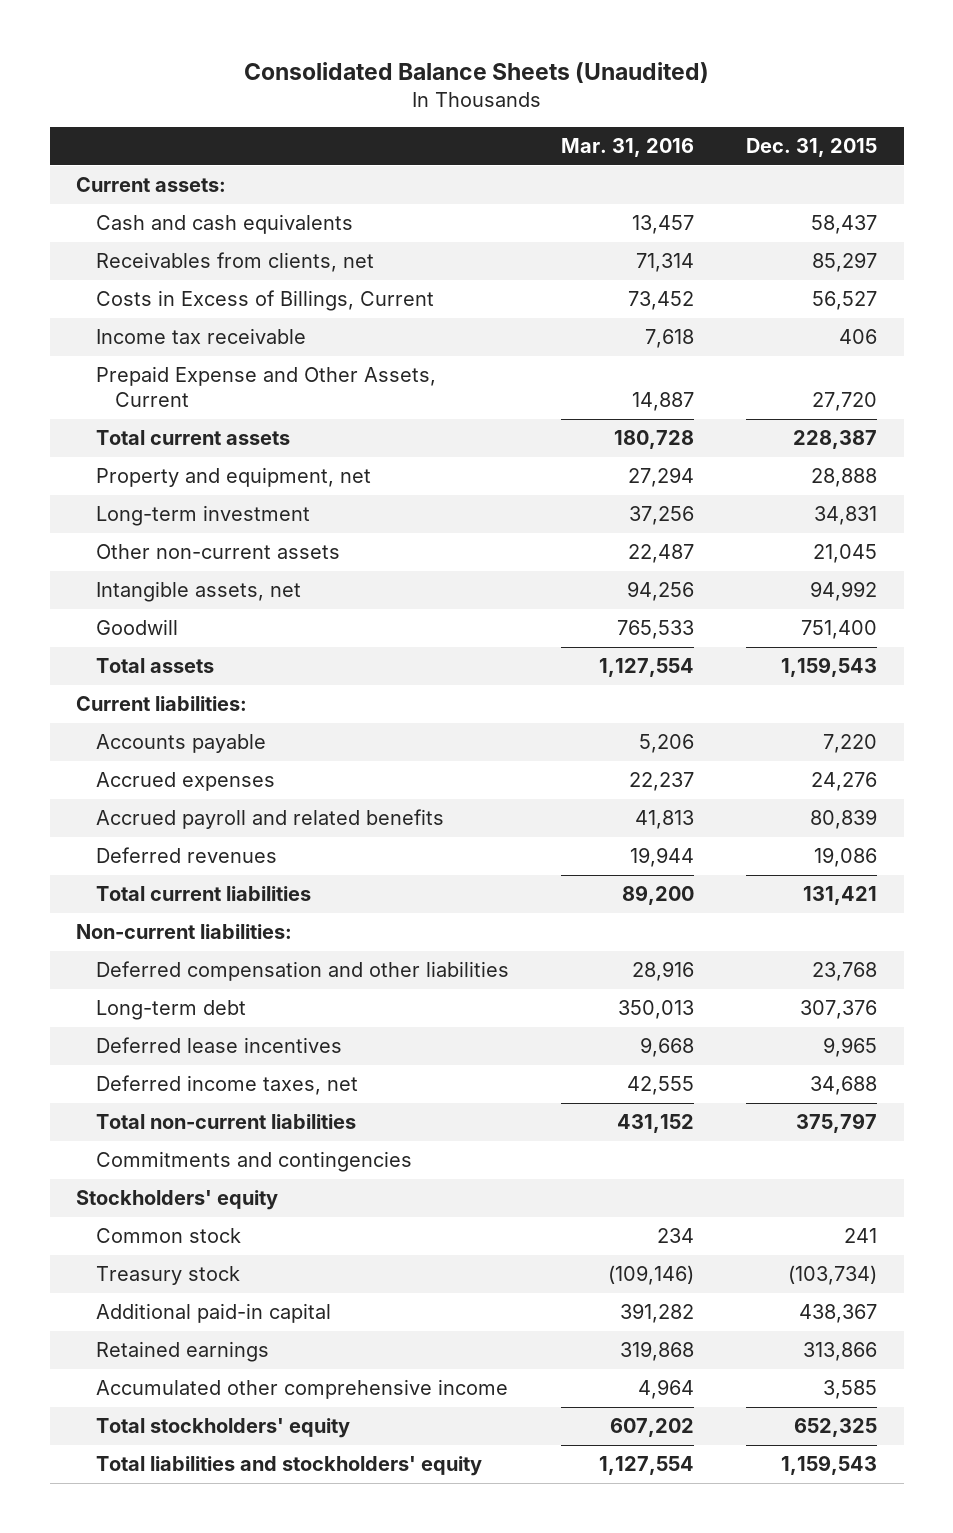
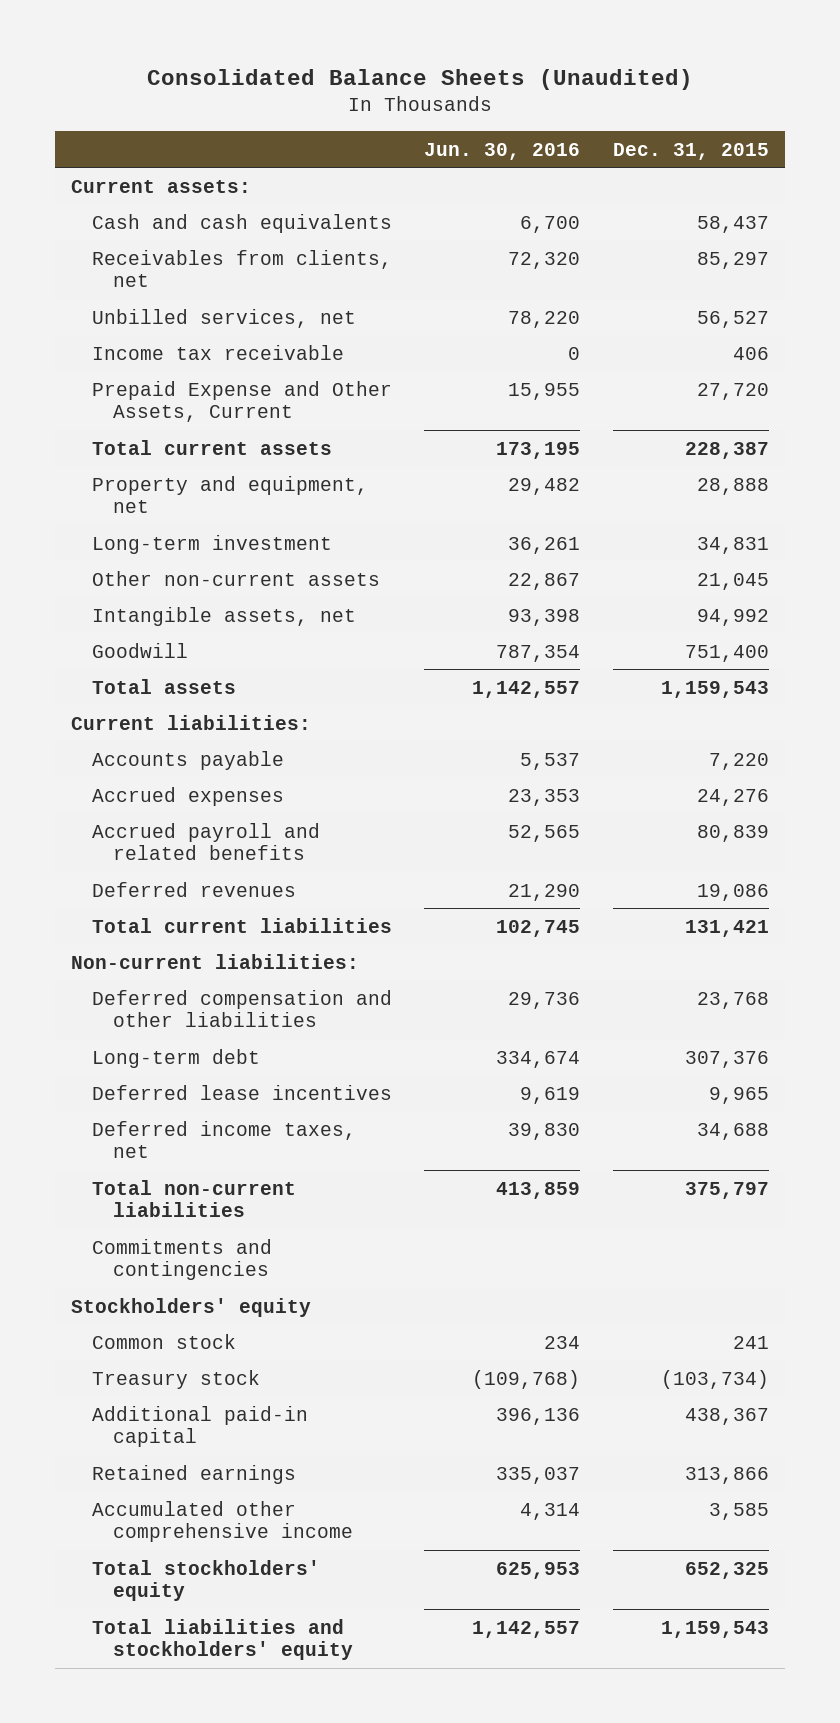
[561,138,695,158] Mar. 31, 2016 -> none
none -> [424,142,581,160] Jun. 30, 2016
[95,290,434,312] Costs in Excess of Billings, Current -> [91,308,356,328] Unbilled services, net

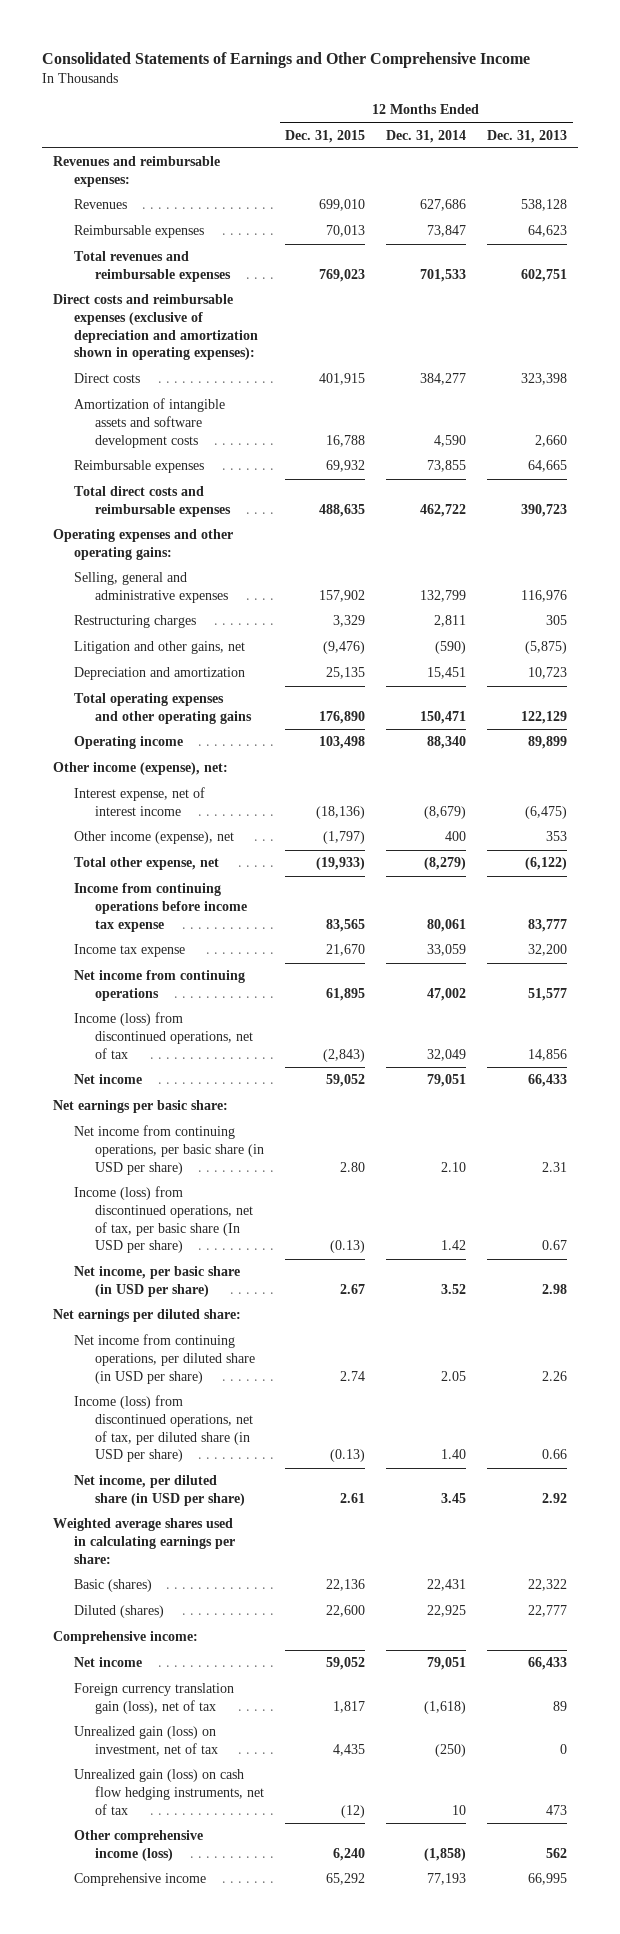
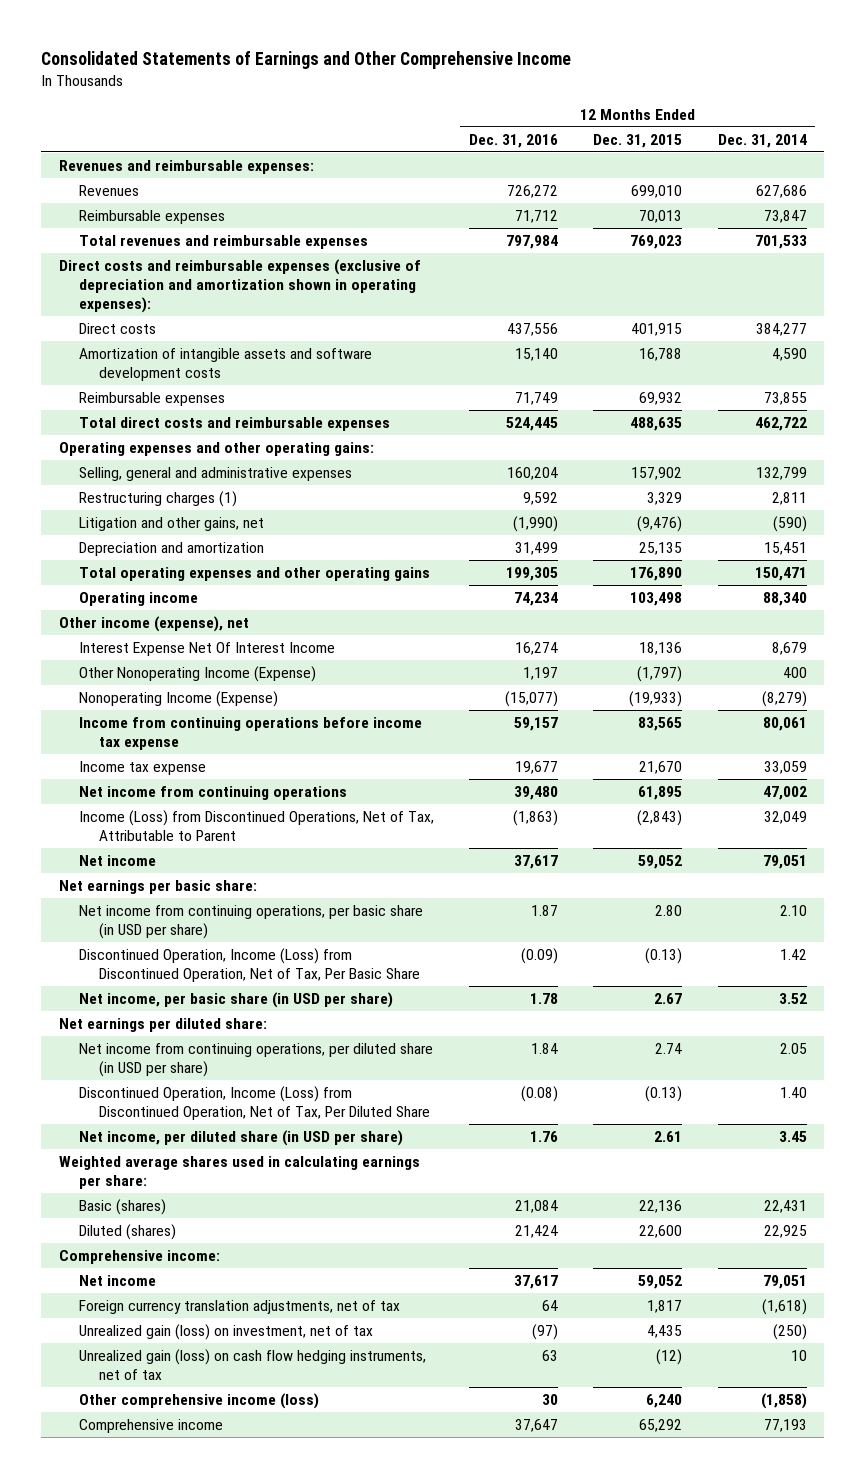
[487,129,568,143] Dec. 31, 2013 -> none
none -> [469,133,559,148] Dec. 31, 2016
[73,615,196,629] Restructuring charges -> [78,491,237,508] Restructuring charges (1)
[52,762,228,776] Other income (expense), net: -> [59,616,250,633] Other income (expense), net
[73,787,205,817] Interest expense, net of interest income -> [78,642,335,657] Interest Expense Net Of Interest Income
[316,806,366,820] (18,136) -> [639,642,683,656] 18,136
[424,806,467,820] (8,679) -> [771,642,807,656] 8,679
[73,831,234,845] Other income (expense), net -> [78,666,316,683] Other Nonoperating Income (Expense)
[73,857,219,871] Total other expense, net -> [78,691,278,708] Nonoperating Income (Expense)
[73,1012,253,1059] Income (loss) from discontinued operations, net of tax -> [78,810,434,841] Income (Loss) from Discontinued Operations, Net of Tax, Attributable to Parent
[73,1186,253,1254] Income (loss) from discontinued operations, net of tax, per basic share (In USD per share) -> [78,948,420,982] Discontinued Operation, Income (Loss) from Discontinued Operation, Net of Tax, Per Basic Share
[73,1395,253,1463] Income (loss) from discontinued operations, net of tax, per diluted share (in USD per share) -> [78,1086,430,1120] Discontinued Operation, Income (Loss) from Discontinued Operation, Net of Tax, Per Diluted Share
[73,1683,234,1715] Foreign currency translation gain (loss), net of tax -> [78,1300,400,1315] Foreign currency translation adjustments, net of tax

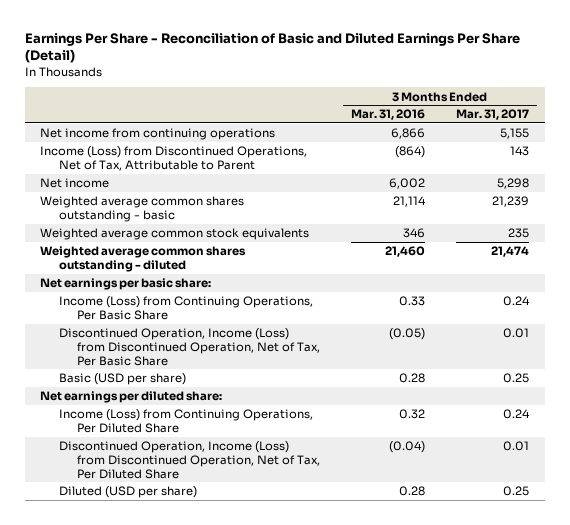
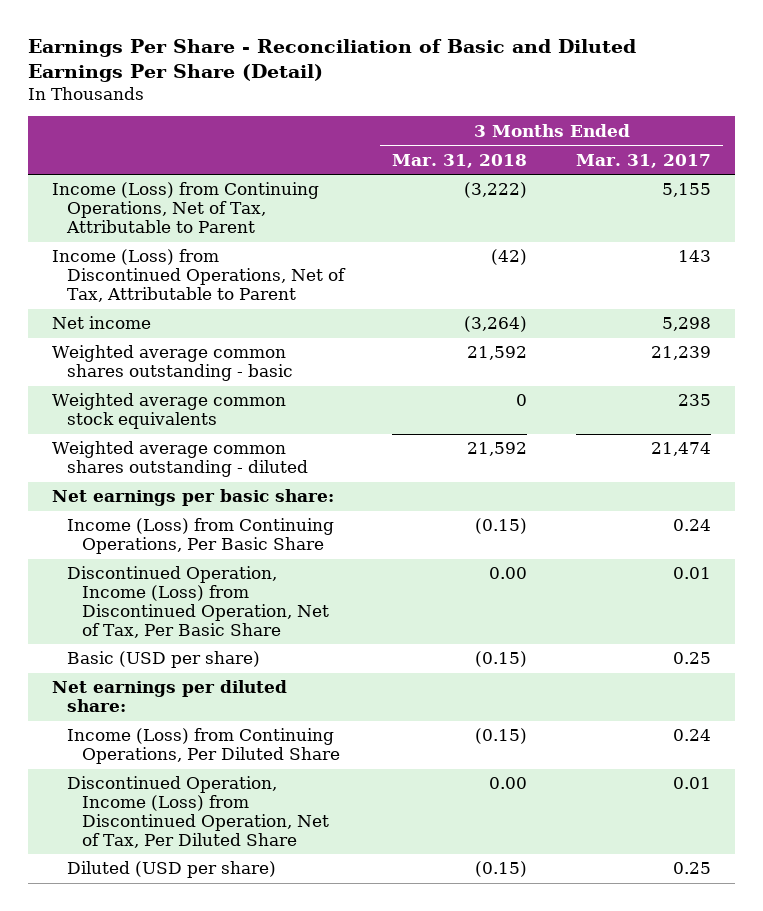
[351,109,426,121] Mar. 31, 2016 -> none
none -> [392,153,528,168] Mar. 31, 2018
[40,128,276,141] Net income from continuing operations -> [51,182,319,234] Income (Loss) from Continuing Operations, Net of Tax, Attributable to Parent

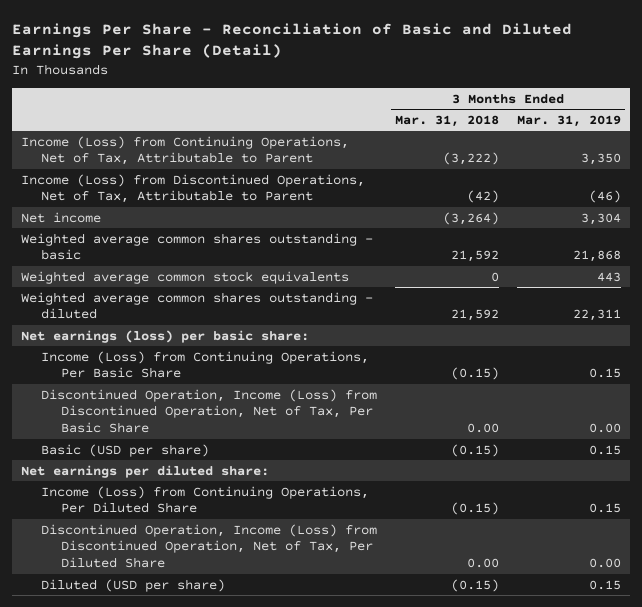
[575,153,711,168] Mar. 31, 2017 -> none
none -> [516,114,621,127] Mar. 31, 2019
[51,489,334,507] Net earnings per basic share: -> [21,329,310,343] Net earnings (loss) per basic share:

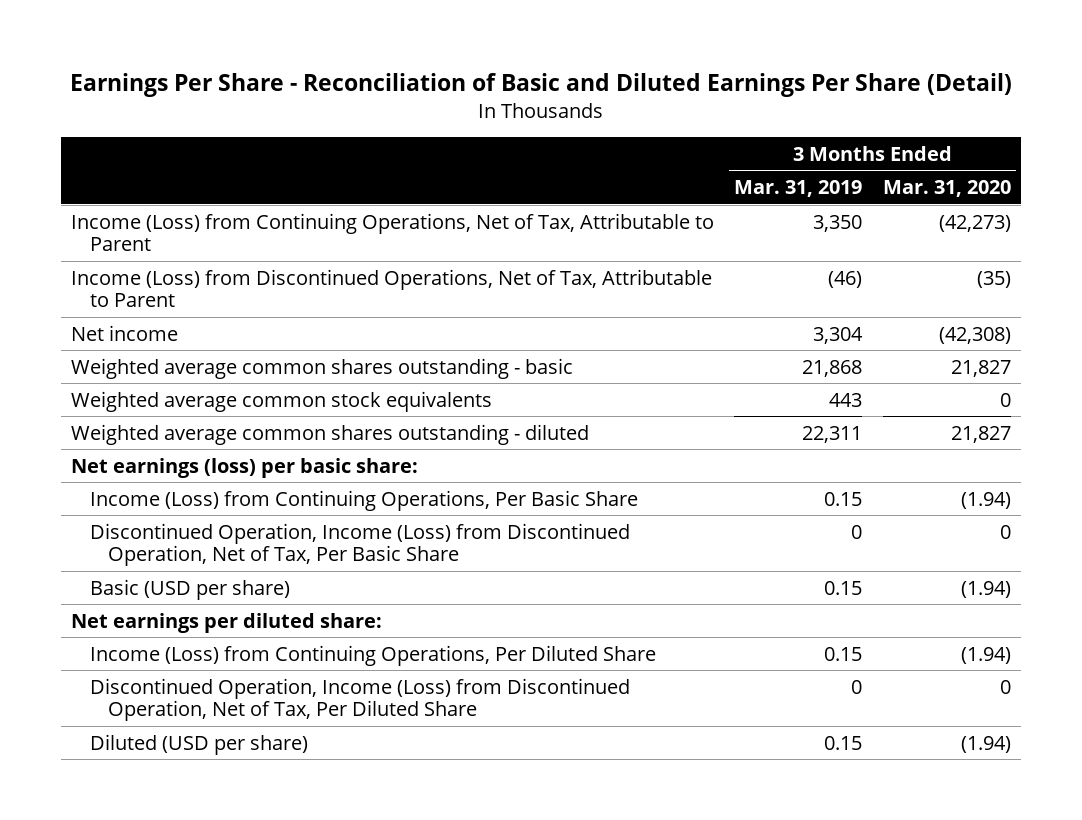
[394,114,499,127] Mar. 31, 2018 -> none
none -> [882,180,1011,198] Mar. 31, 2020
[588,423,621,434] 0.00 -> [851,524,863,539] 0
[588,558,621,569] 0.00 -> [851,679,863,694] 0

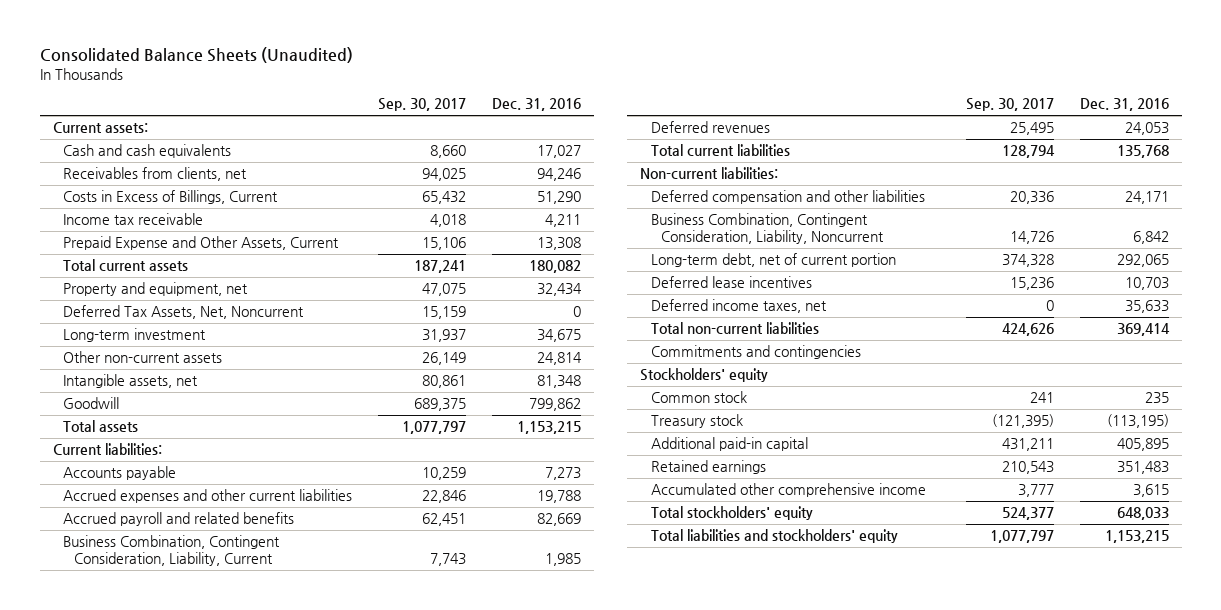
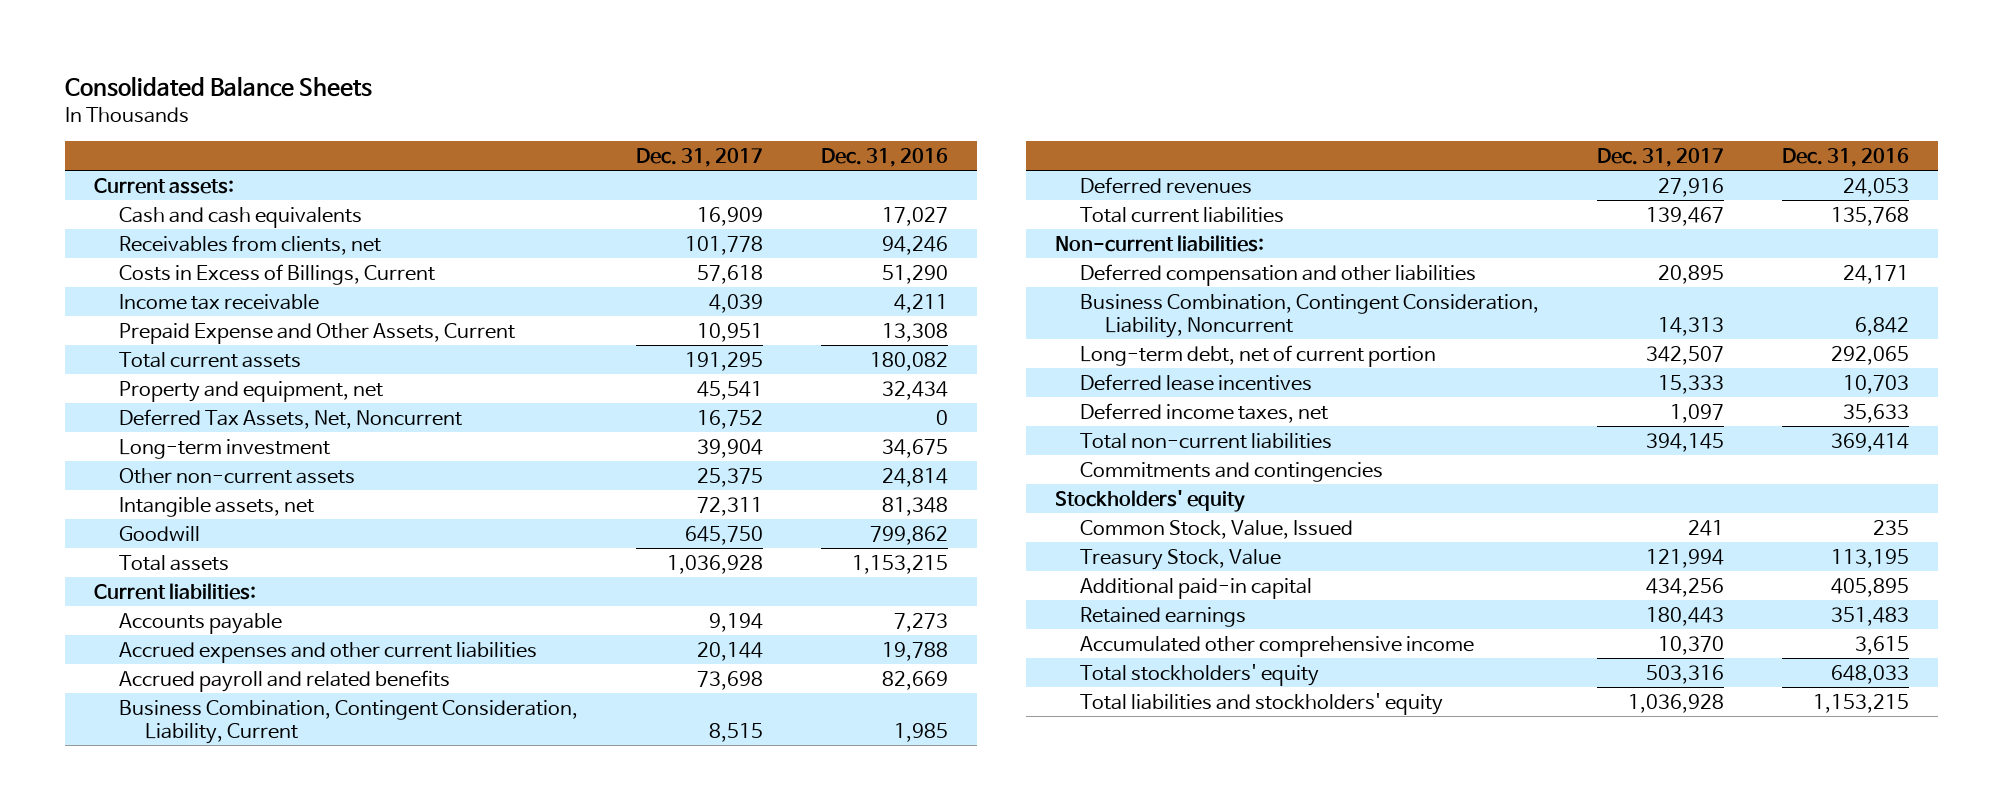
[39,47,353,64] Consolidated Balance Sheets (Unaudited) -> [65,76,373,98] Consolidated Balance Sheets
[378,98,467,112] Sep. 30, 2017 -> none
none -> [636,147,764,167] Dec. 31, 2017
[650,391,747,404] Common stock -> [1080,519,1354,539] Common Stock, Value, Issued
[650,414,743,429] Treasury stock -> [1080,548,1282,570] Treasury Stock, Value
[1106,414,1169,429] (113,195) -> [1830,548,1909,568] 113,195

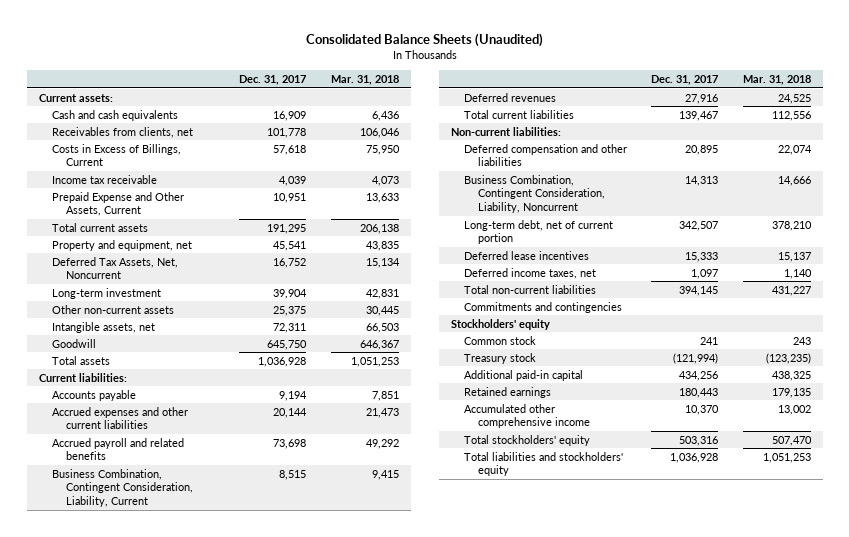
[65,76,373,98] Consolidated Balance Sheets -> [305,33,543,48] Consolidated Balance Sheets (Unaudited)
[821,147,949,167] Dec. 31, 2016 -> none
none -> [330,75,399,86] Mar. 31, 2018
[1080,519,1354,539] Common Stock, Value, Issued -> [464,335,537,345] Common stock
[1080,548,1282,570] Treasury Stock, Value -> [464,352,537,364] Treasury stock
[1645,548,1724,568] 121,994 -> [673,352,719,364] (121,994)

